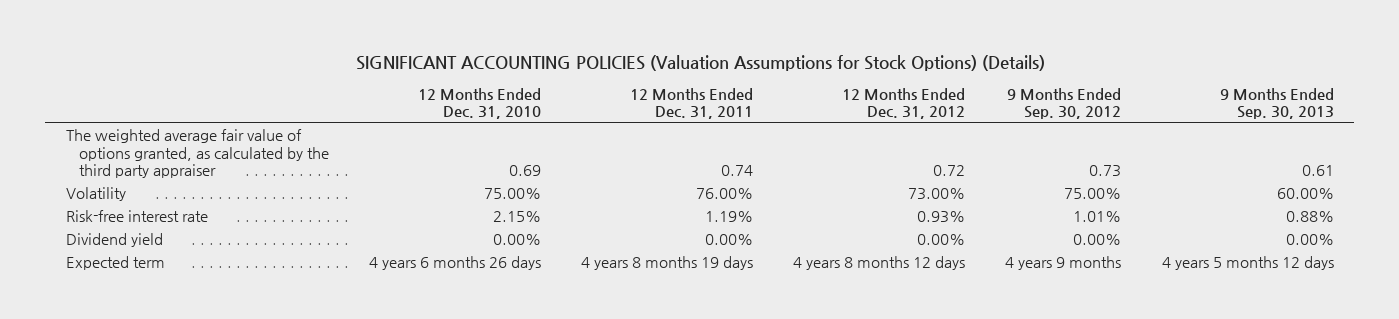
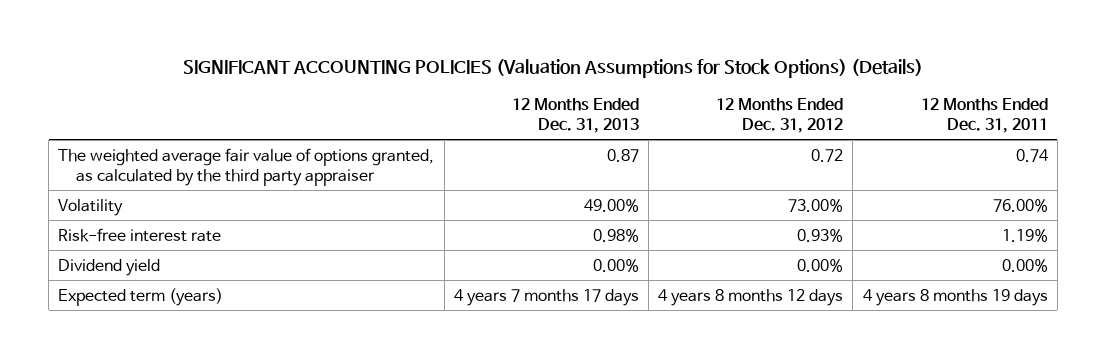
[418,87,542,120] 12 Months Ended Dec. 31, 2010 -> none
[1007,87,1122,120] 9 Months Ended Sep. 30, 2012 -> none
[1219,87,1334,120] 9 Months Ended Sep. 30, 2013 -> none
none -> [511,97,639,133] 12 Months Ended Dec. 31, 2013
[65,256,165,271] Expected term -> [58,287,224,306] Expected term (years)

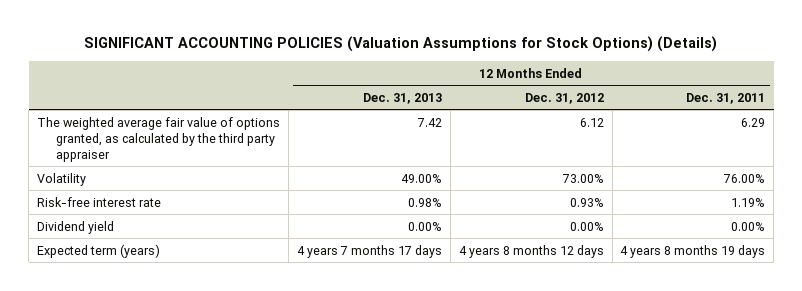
[606,148,639,162] 0.87 -> [416,117,442,127] 7.42
[811,148,844,162] 0.72 -> [579,117,604,127] 6.12
[1015,148,1049,162] 0.74 -> [741,117,766,127] 6.29

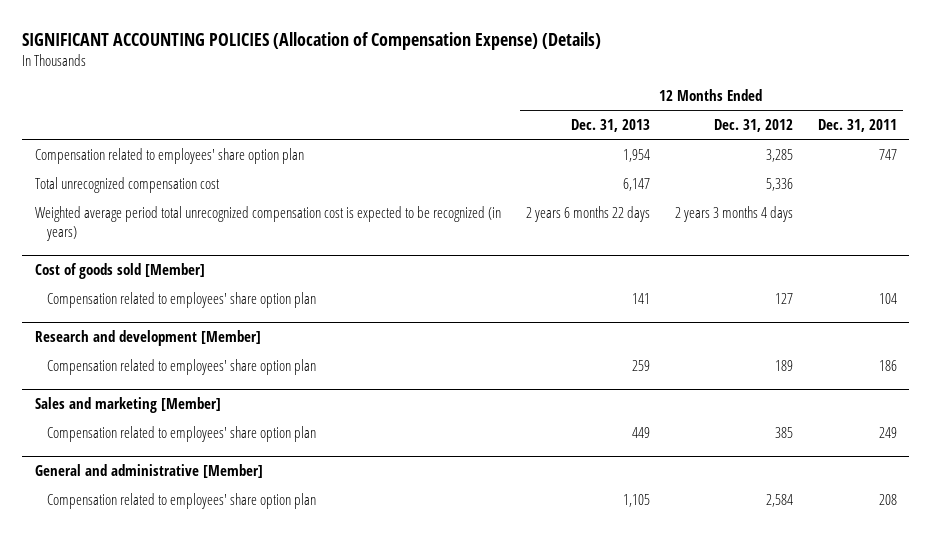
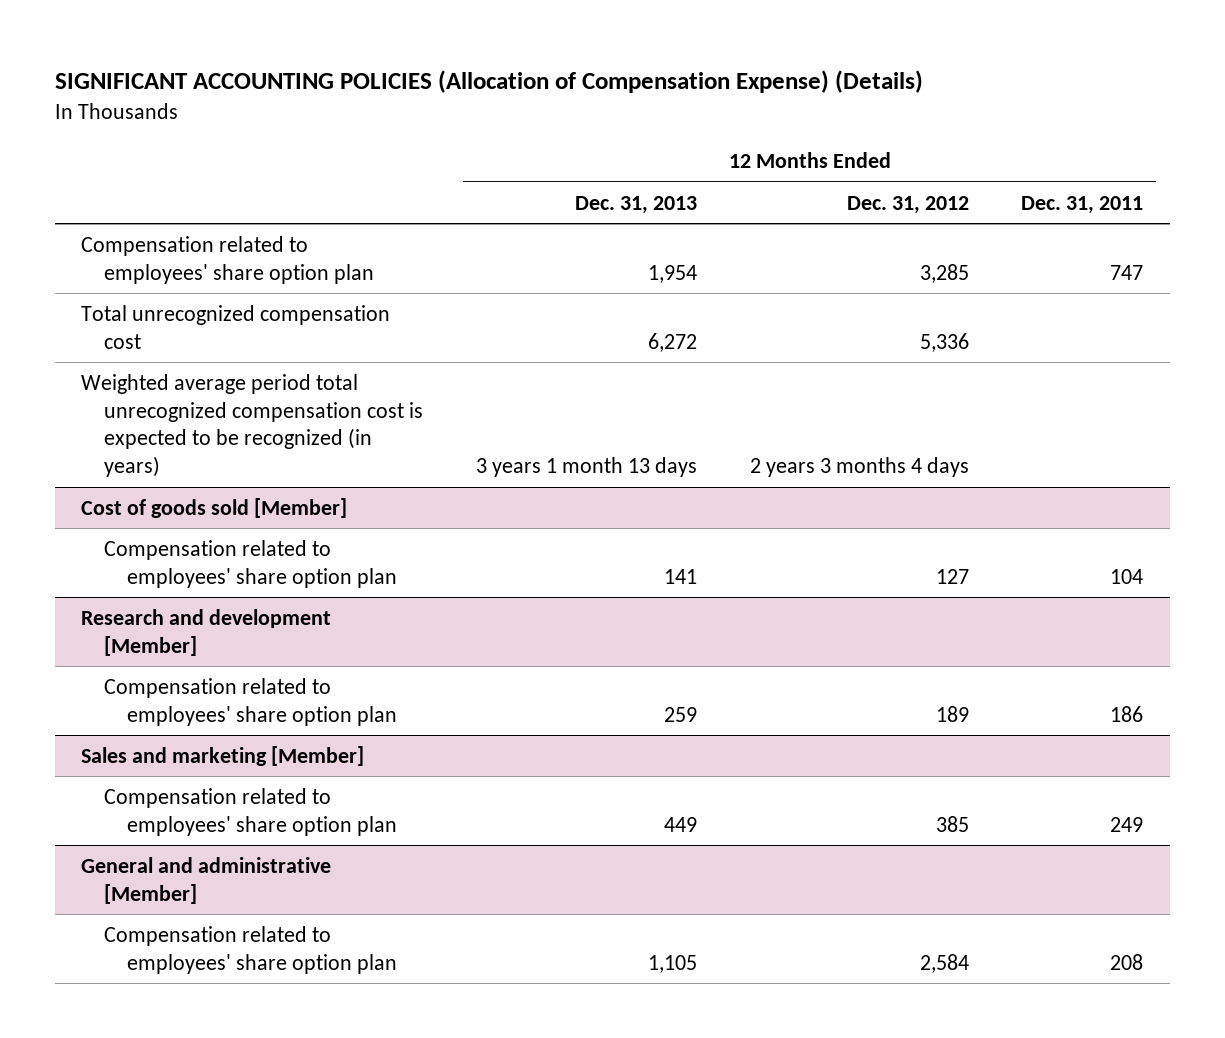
[622,177,650,191] 6,147 -> [647,332,697,352] 6,272
[525,205,650,222] 2 years 6 months 22 days -> [475,457,697,478] 3 years 1 month 13 days

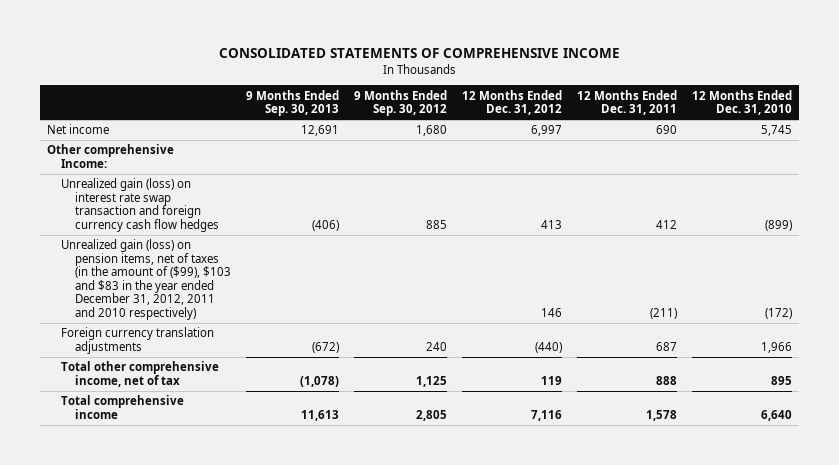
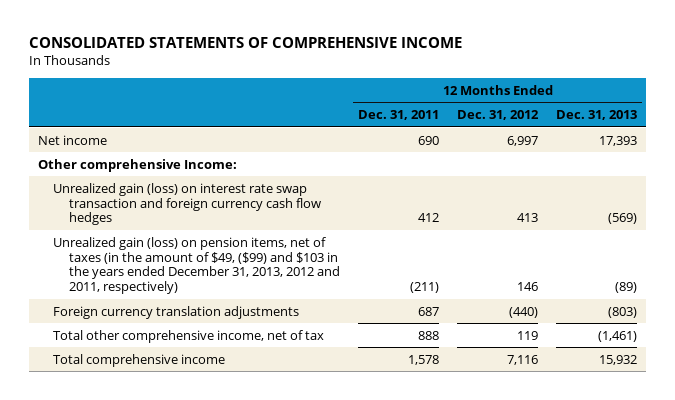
[245,89,339,116] 9 Months Ended Sep. 30, 2013 -> none
[353,89,447,116] 9 Months Ended Sep. 30, 2012 -> none
[691,89,792,115] 12 Months Ended Dec. 31, 2010 -> none
none -> [556,109,638,120] Dec. 31, 2013
[61,239,231,320] Unrealized gain (loss) on pension items, net of taxes (in the amount of ($99), $103 and $83 in the year ended December 31, 2012, 2011 and 2010 respectively) -> [53,236,340,295] Unrealized gain (loss) on pension items, net of taxes (in the amount of $49, ($99) and $103 in the years ended December 31, 2013, 2012 and 2011, respectively)

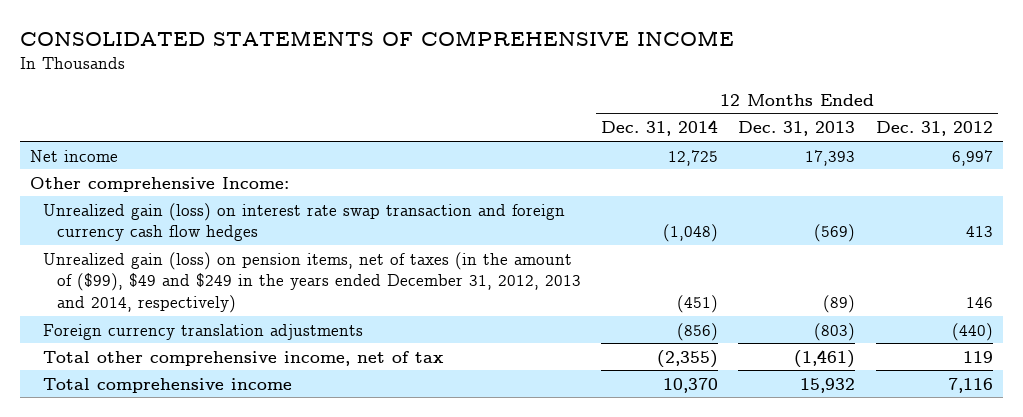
[357,109,439,120] Dec. 31, 2011 -> none
none -> [600,120,718,137] Dec. 31, 2014
[53,236,340,295] Unrealized gain (loss) on pension items, net of taxes (in the amount of $49, ($99) and $103 in the years ended December 31, 2013, 2012 and 2011, respectively) -> [43,251,581,313] Unrealized gain (loss) on pension items, net of taxes (in the amount of ($99), $49 and $249 in the years ended December 31, 2012, 2013 and 2014, respectively)

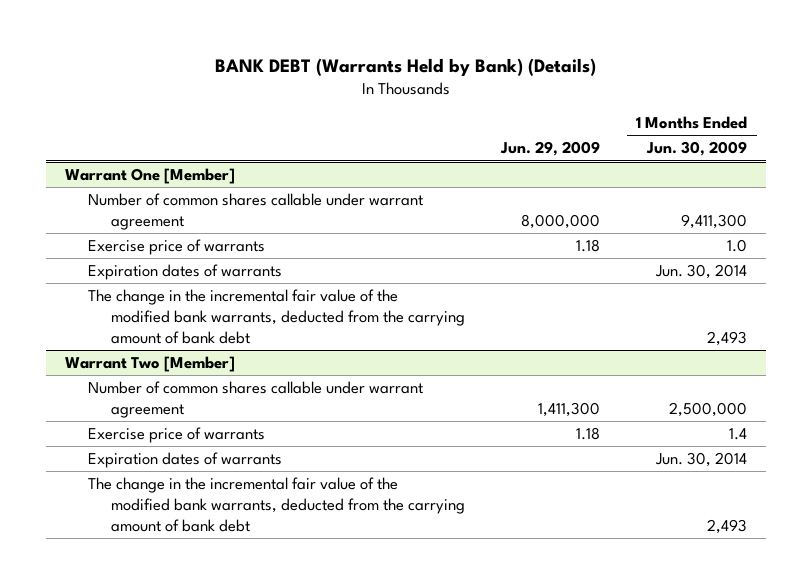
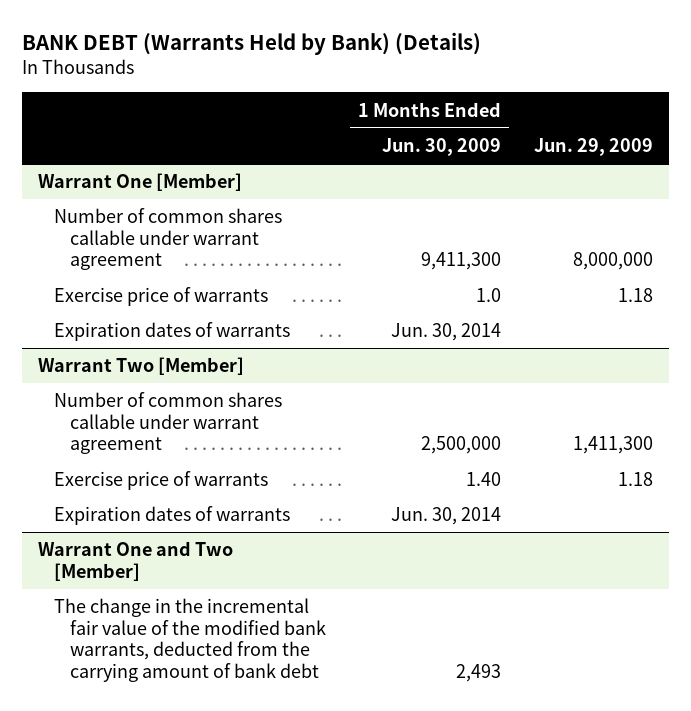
[87,288,465,345] The change in the incremental fair value of the modified bank warrants, deducted from the carrying amount of bank debt -> none
[729,427,748,440] 1.4 -> [466,472,502,487] 1.40
none -> [38,541,234,581] Warrant One and Two [Member]

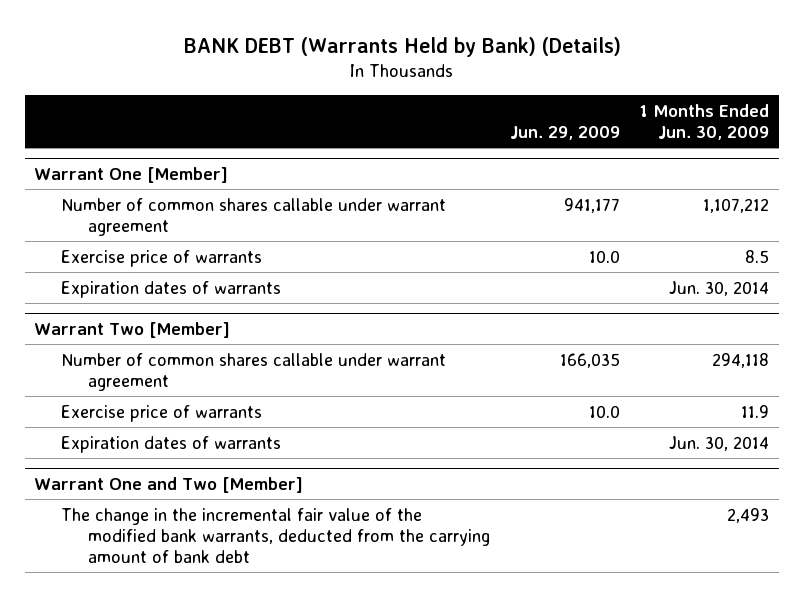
[421,252,502,271] 9,411,300 -> [703,197,770,213] 1,107,212
[572,252,653,271] 8,000,000 -> [563,197,620,213] 941,177
[476,288,502,303] 1.0 -> [745,249,770,263] 8.5
[617,288,653,303] 1.18 -> [588,249,620,263] 10.0
[421,436,502,455] 2,500,000 -> [712,352,770,368] 294,118
[572,436,653,455] 1,411,300 -> [559,352,620,368] 166,035
[466,472,502,487] 1.40 -> [741,404,770,418] 11.9
[617,472,653,487] 1.18 -> [588,404,620,418] 10.0

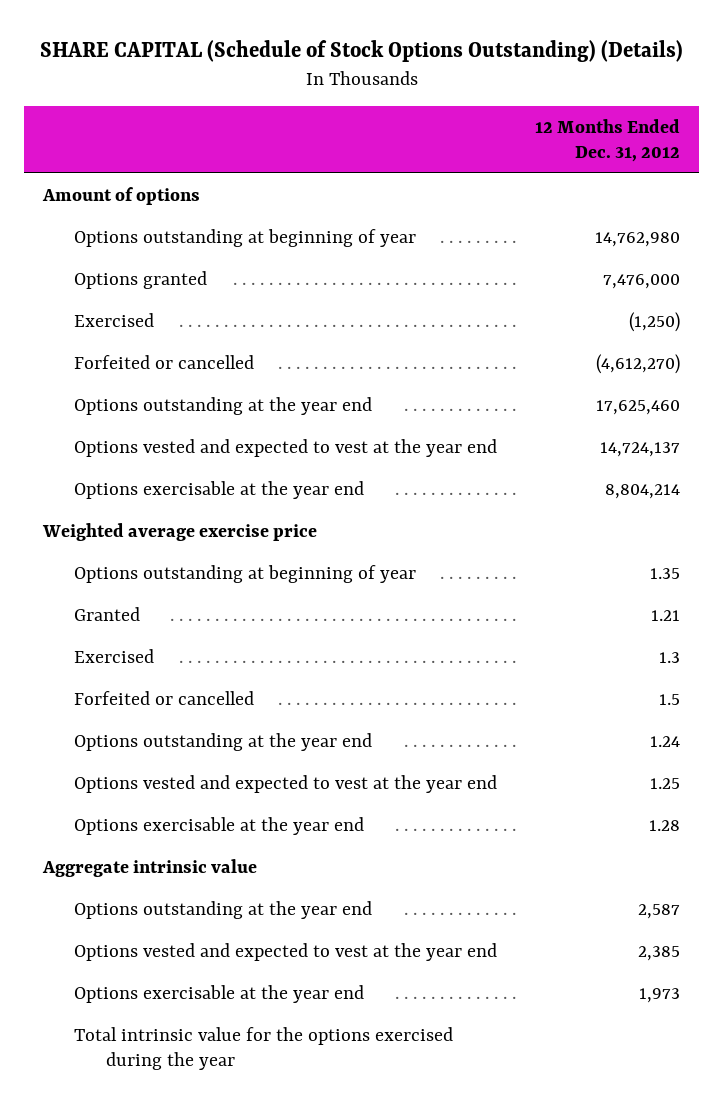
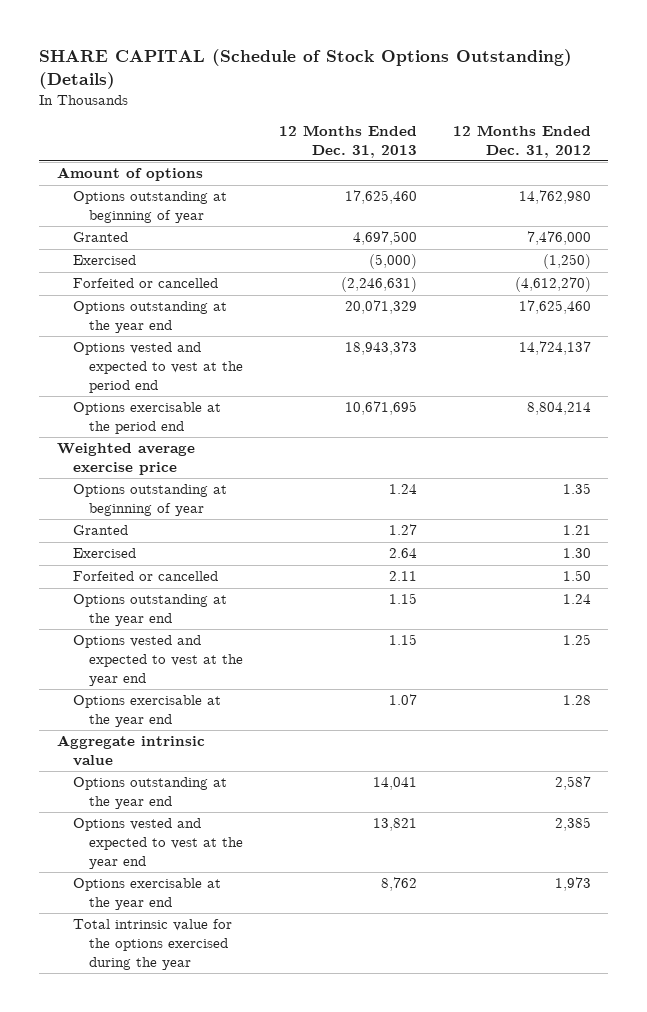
none -> [278,124,417,158] 12 Months Ended Dec. 31, 2013
[74,270,208,289] Options granted -> [73,232,129,243] Granted
[74,438,498,457] Options vested and expected to vest at the year end -> [73,342,244,394] Options vested and expected to vest at the period end
[74,480,365,499] Options exercisable at the year end -> [73,402,222,435] Options exercisable at the period end
[659,651,681,663] 1.3 -> [562,548,591,559] 1.30
[659,693,681,705] 1.5 -> [562,570,591,582] 1.50

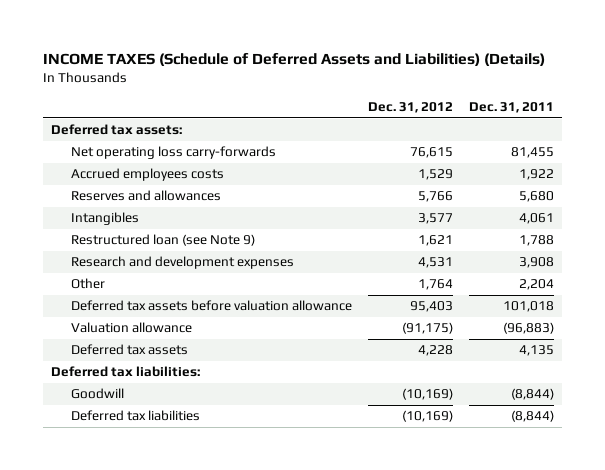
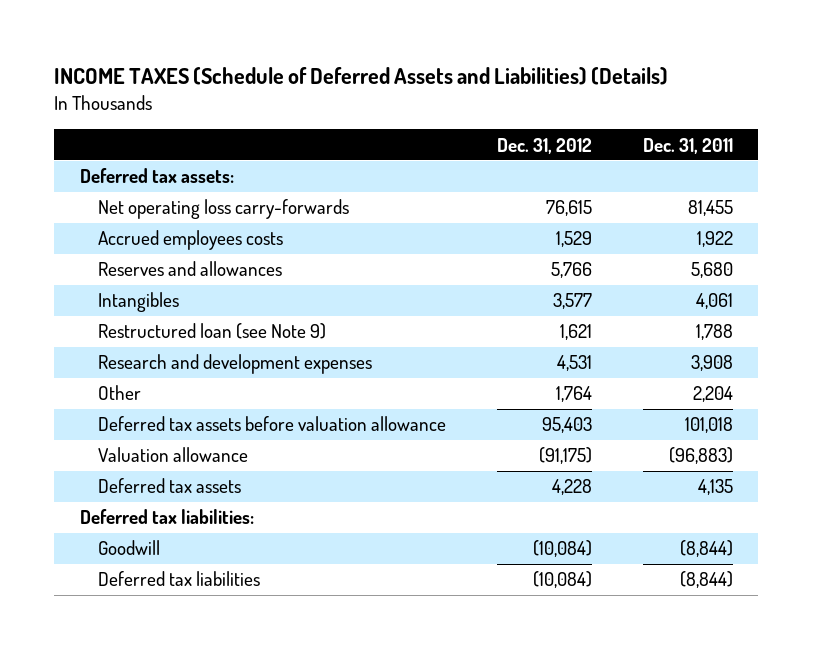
[401,388,453,401] (10,169) -> [532,540,592,558] (10,084)
[401,410,453,423] (10,169) -> [532,571,592,589] (10,084)

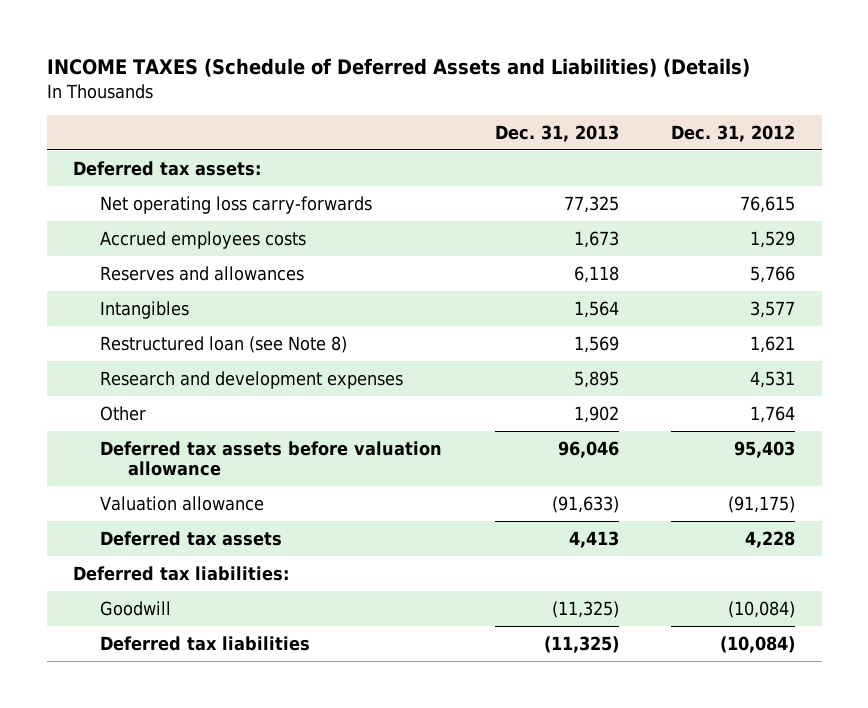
[642,137,733,154] Dec. 31, 2011 -> none
none -> [494,124,619,142] Dec. 31, 2013
[98,323,327,340] Restructured loan (see Note 9) -> [100,335,348,353] Restructured loan (see Note 8)

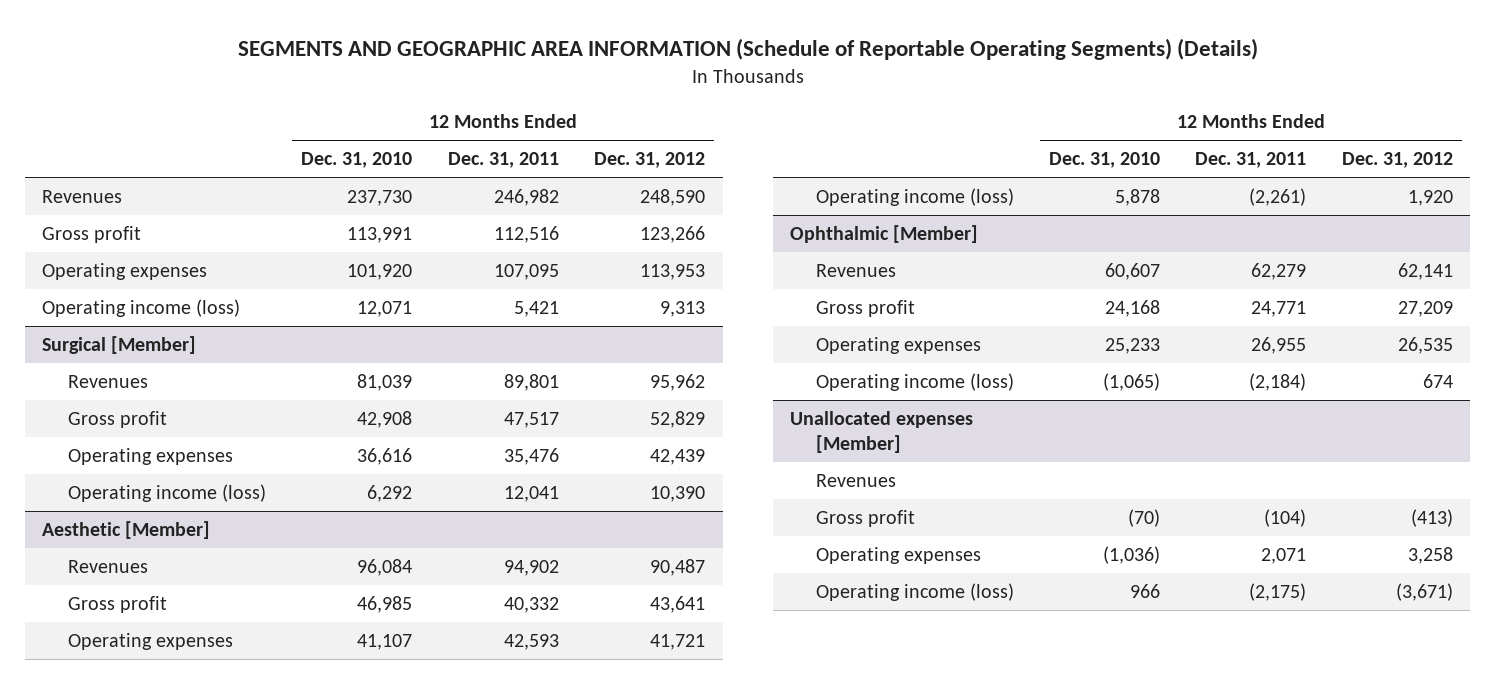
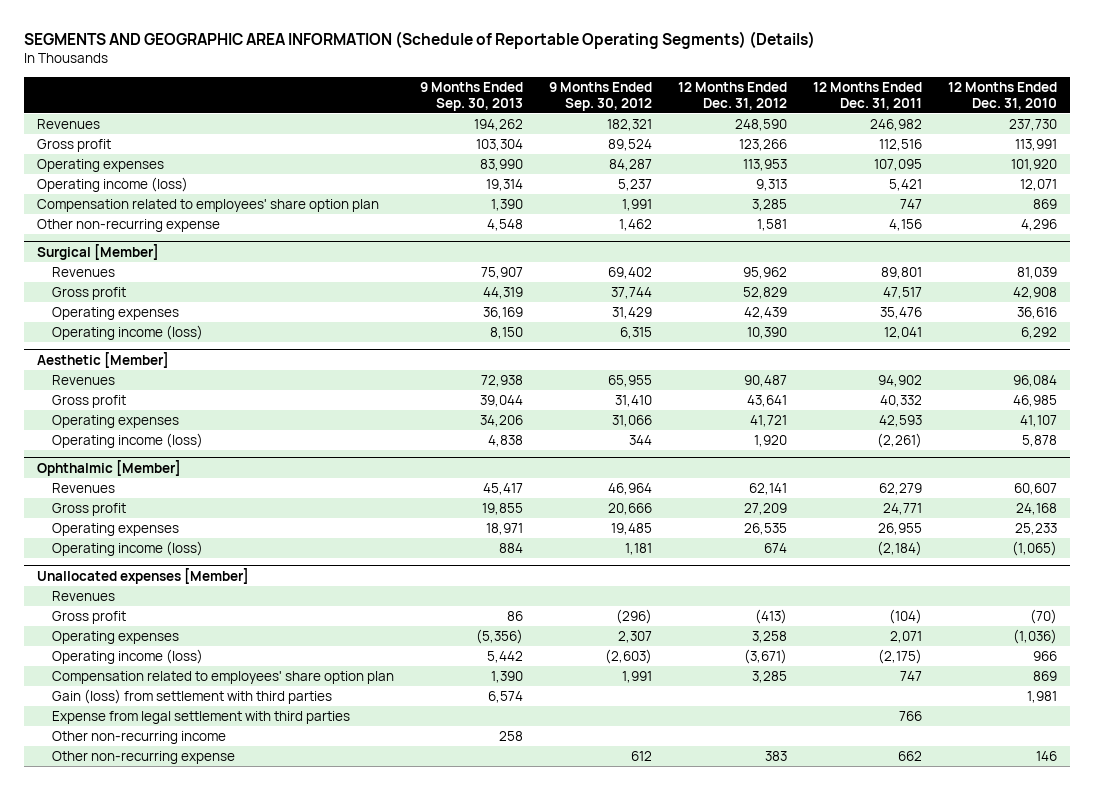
none -> [419,81,523,111] 9 Months Ended Sep. 30, 2013
none -> [548,81,652,111] 9 Months Ended Sep. 30, 2012
none -> [36,199,379,213] Compensation related to employees' share option plan
none -> [36,219,220,233] Other non-recurring expense
none -> [51,671,394,685] Compensation related to employees' share option plan
none -> [51,689,332,705] Gain (loss) from settlement with third parties
none -> [51,711,350,725] Expense from legal settlement with third parties
none -> [51,731,226,745] Other non-recurring income
none -> [51,751,235,765] Other non-recurring expense

